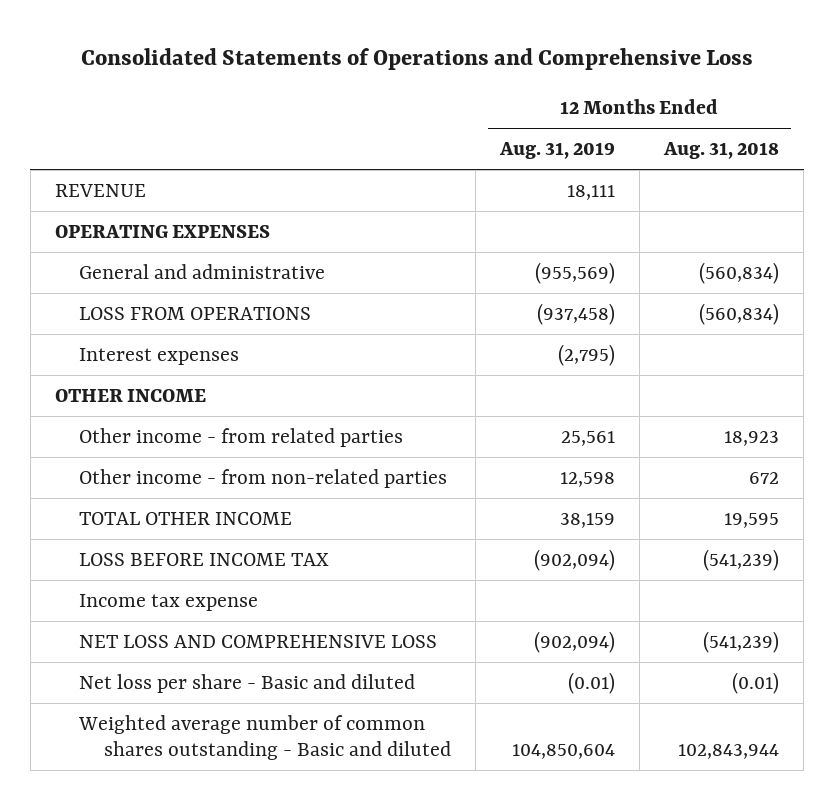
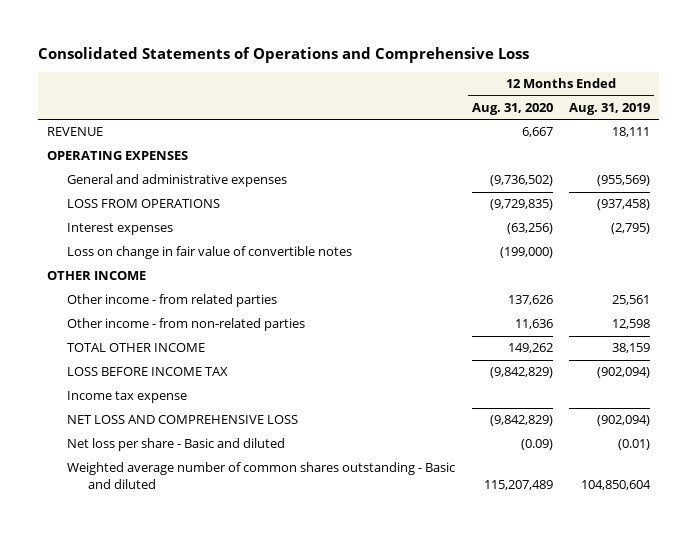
[663,141,780,159] Aug. 31, 2018 -> none
none -> [471,102,553,115] Aug. 31, 2020
[79,263,326,279] General and administrative -> [67,174,288,188] General and administrative expenses
none -> [67,246,353,260] Loss on change in fair value of convertible notes

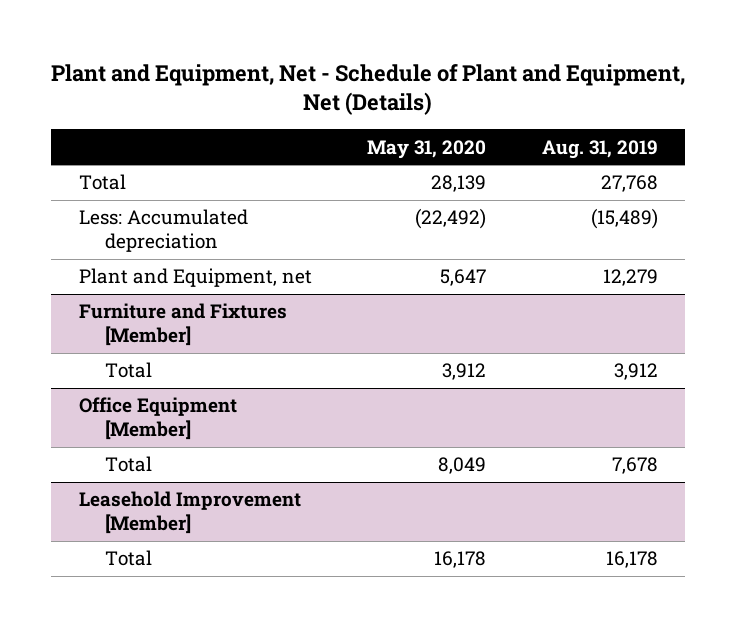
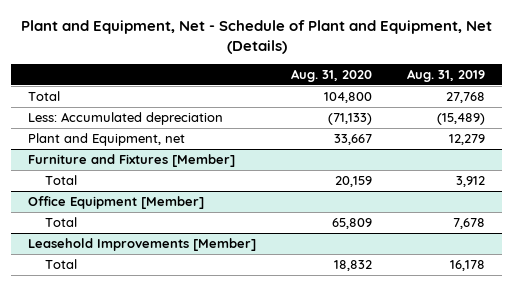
[367,139,487,159] May 31, 2020 -> none
none -> [291,68,373,82] Aug. 31, 2020
[78,491,301,535] Leasehold Improvement [Member] -> [28,238,257,252] Leasehold Improvements [Member]

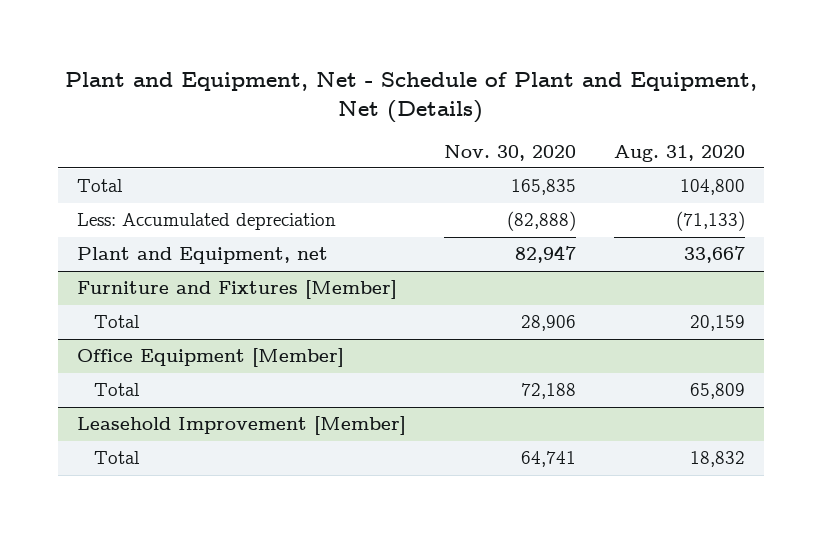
[406,68,485,82] Aug. 31, 2019 -> none
none -> [444,144,577,161] Nov. 30, 2020
[28,238,257,252] Leasehold Improvements [Member] -> [77,416,407,436] Leasehold Improvement [Member]

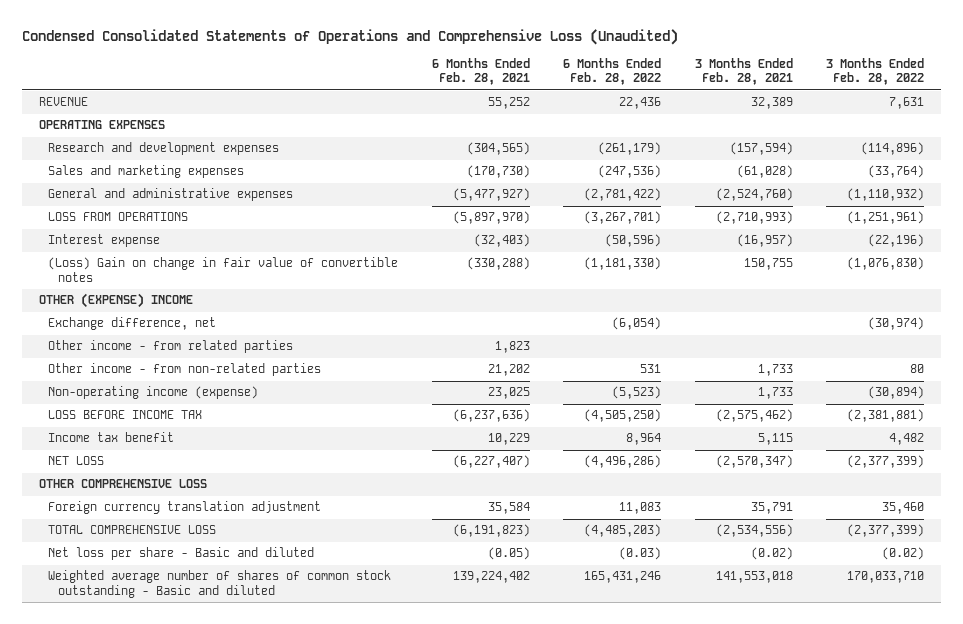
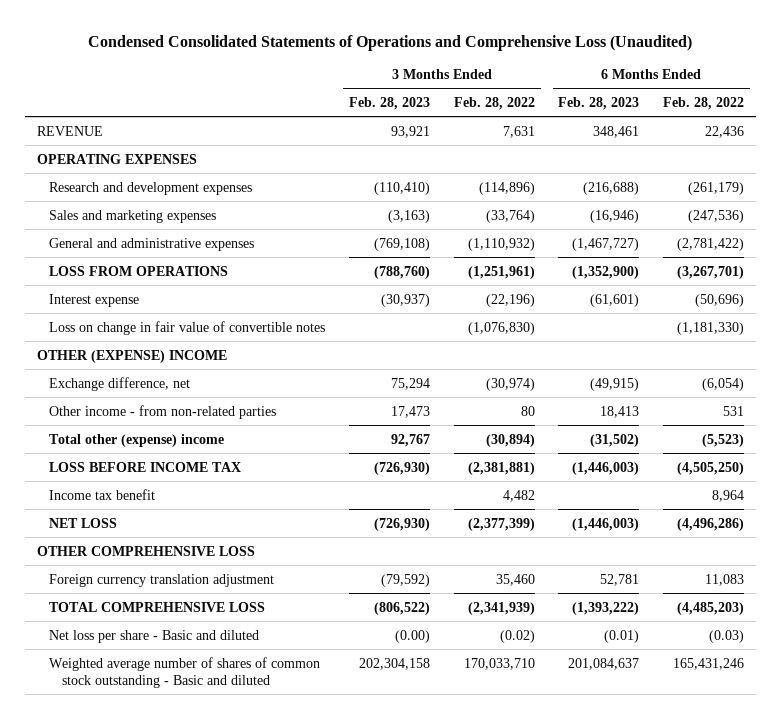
[431,57,530,86] 6 Months Ended Feb. 28, 2021 -> none
[694,57,793,86] 3 Months Ended Feb. 28, 2021 -> none
none -> [349,96,431,110] Feb. 28, 2023
none -> [558,96,640,110] Feb. 28, 2023
[605,234,662,248] (50,596) -> [695,293,745,307] (50,696)
[48,257,399,283] (Loss) Gain on change in fair value of convertible notes -> [49,320,326,335] Loss on change in fair value of convertible notes
[48,340,294,354] Other income - from related parties -> none
[48,386,259,400] Non-operating income (expense) -> [49,433,225,447] Total other (expense) income
[847,524,925,538] (2,377,399) -> [467,601,535,615] (2,341,939)

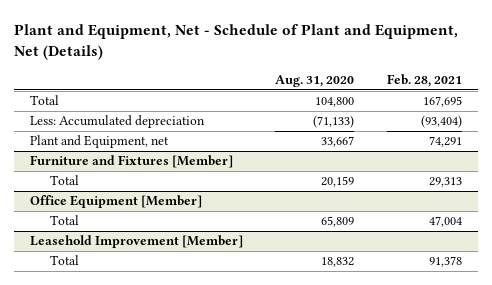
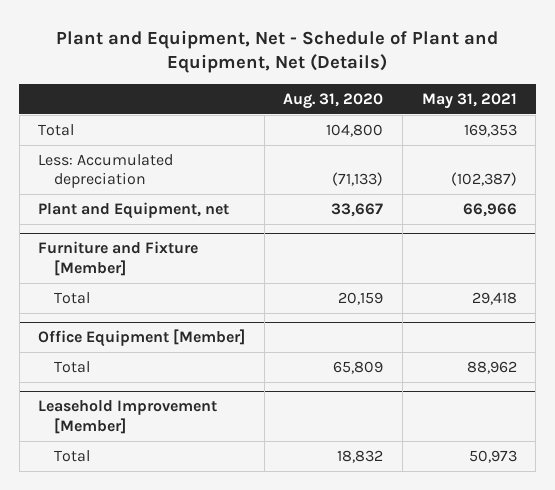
[386,74,462,88] Feb. 28, 2021 -> none
none -> [421,93,517,110] May 31, 2021
[30,155,234,169] Furniture and Fixtures [Member] -> [38,241,199,276] Furniture and Fixture [Member]

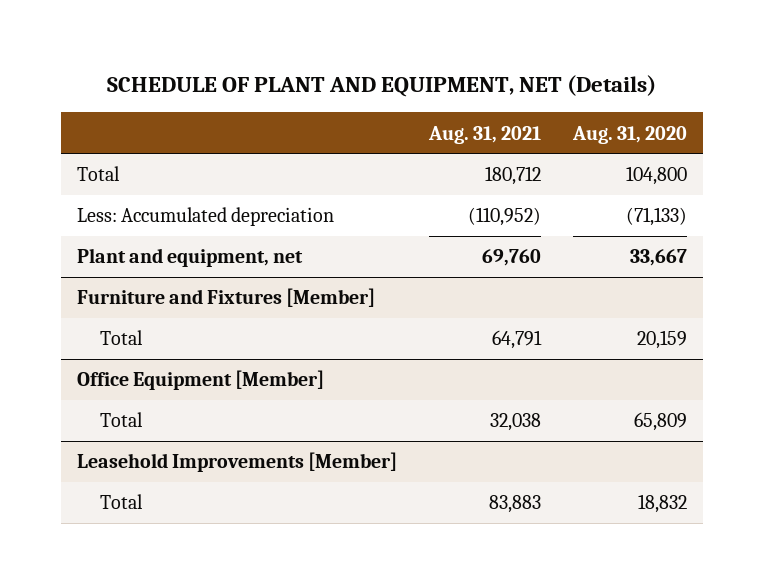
[56,29,499,74] Plant and Equipment, Net - Schedule of Plant and Equipment, Net (Details) -> [106,75,656,98] SCHEDULE OF PLANT AND EQUIPMENT, NET (Details)
[421,93,517,110] May 31, 2021 -> none
none -> [427,125,541,144] Aug. 31, 2021
[38,201,230,219] Plant and Equipment, net -> [76,248,303,268] Plant and equipment, net
[38,241,199,276] Furniture and Fixture [Member] -> [76,288,375,308] Furniture and Fixtures [Member]
[38,400,218,434] Leasehold Improvement [Member] -> [76,452,397,473] Leasehold Improvements [Member]

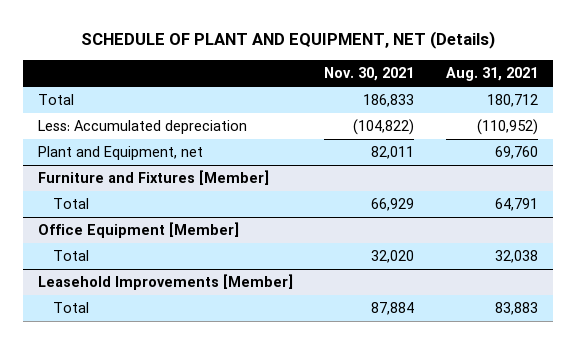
[571,125,687,144] Aug. 31, 2020 -> none
none -> [324,67,415,82] Nov. 30, 2021
[76,248,303,268] Plant and equipment, net -> [38,146,204,161] Plant and Equipment, net

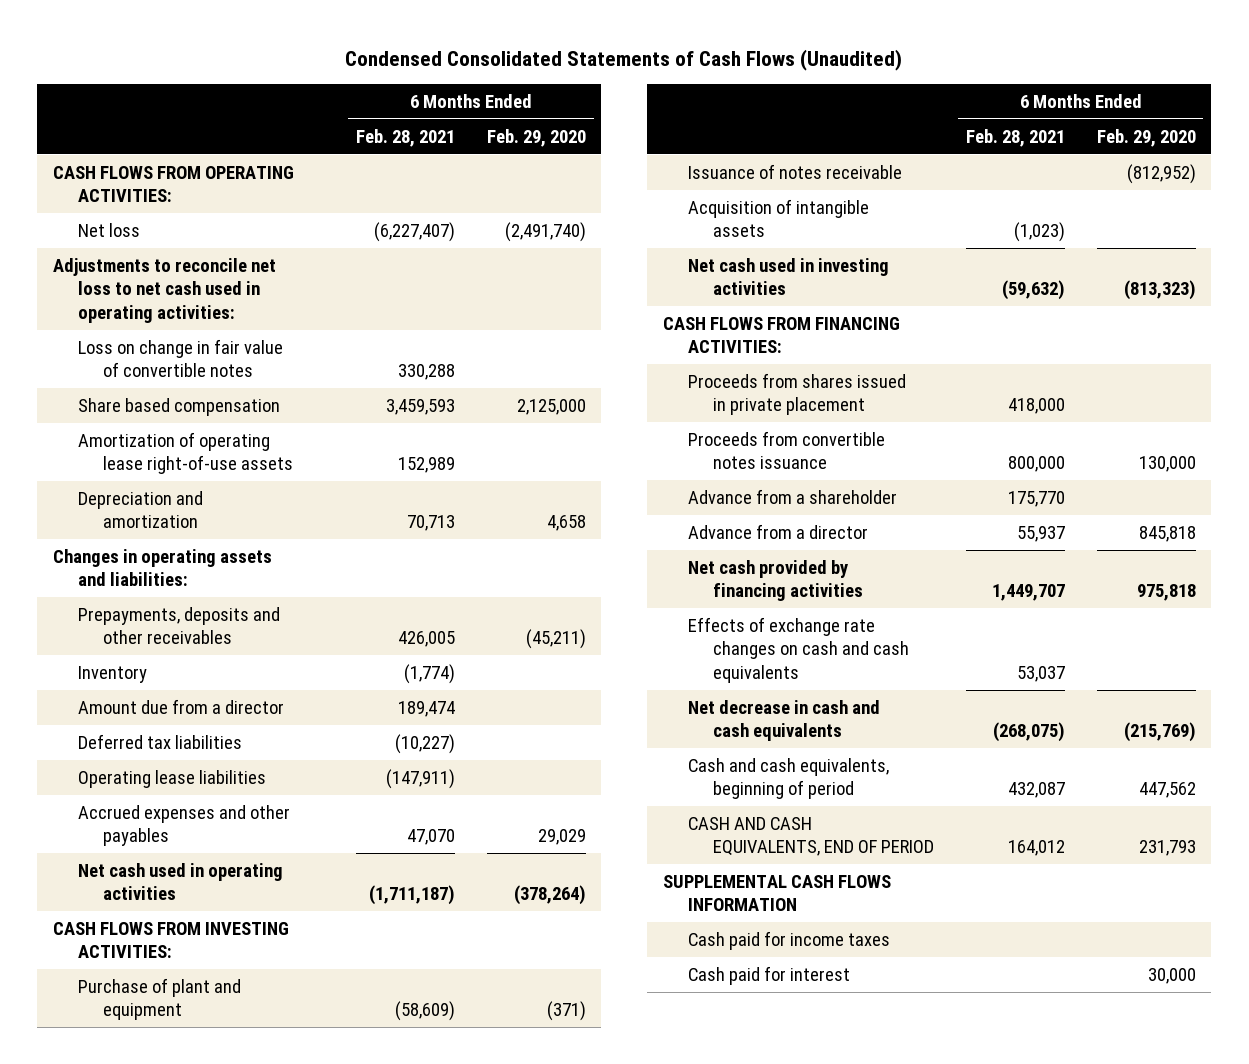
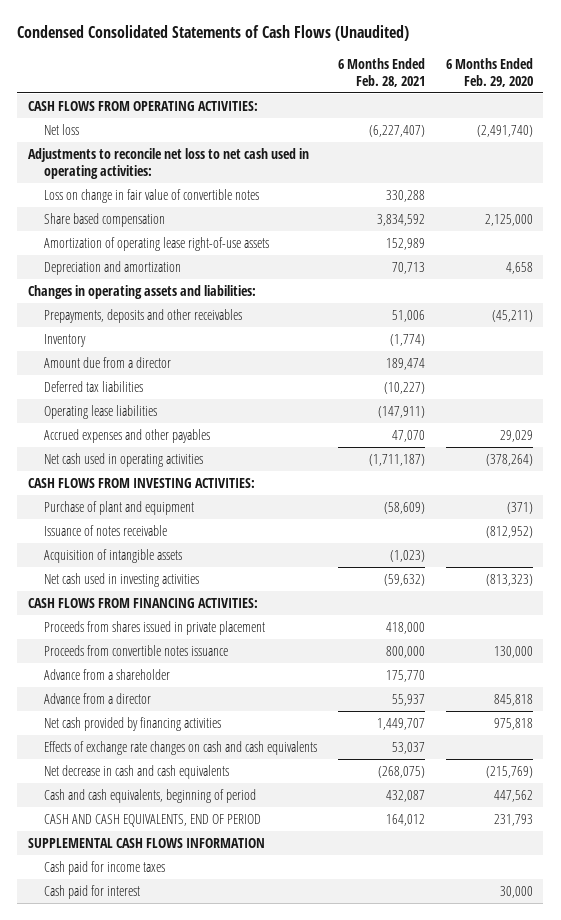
[385,398,455,415] 3,459,593 -> [377,213,426,226] 3,834,592
[397,631,455,648] 426,005 -> [392,309,426,322] 51,006

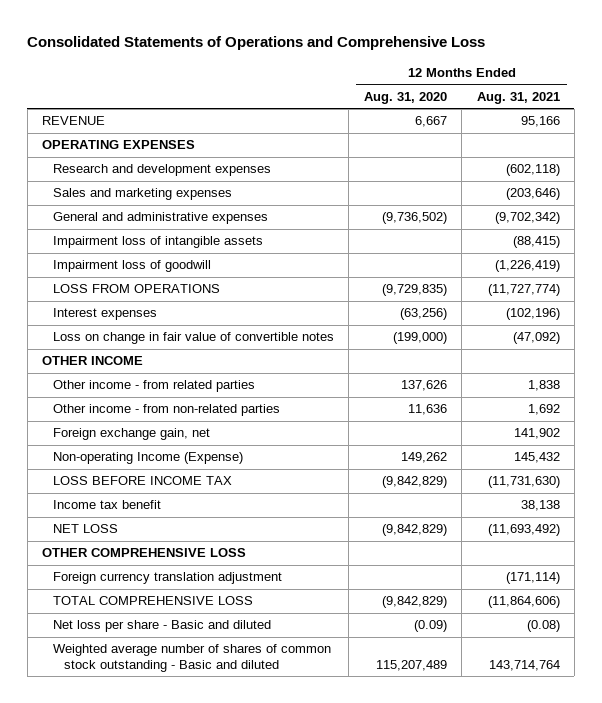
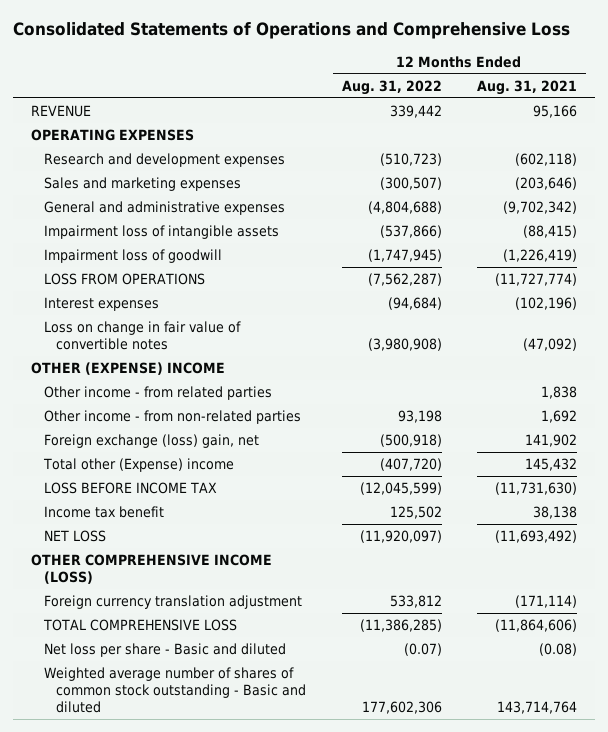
[363,91,447,104] Aug. 31, 2020 -> none
none -> [341,79,442,95] Aug. 31, 2022
[42,356,144,366] OTHER INCOME -> [30,362,225,376] OTHER (EXPENSE) INCOME
[53,428,211,441] Foreign exchange gain, net -> [43,434,259,449] Foreign exchange (loss) gain, net
[53,452,244,465] Non-operating Income (Expense) -> [42,458,234,473] Total other (Expense) income
[42,548,247,558] OTHER COMPREHENSIVE LOSS -> [30,554,272,585] OTHER COMPREHENSIVE INCOME (LOSS)

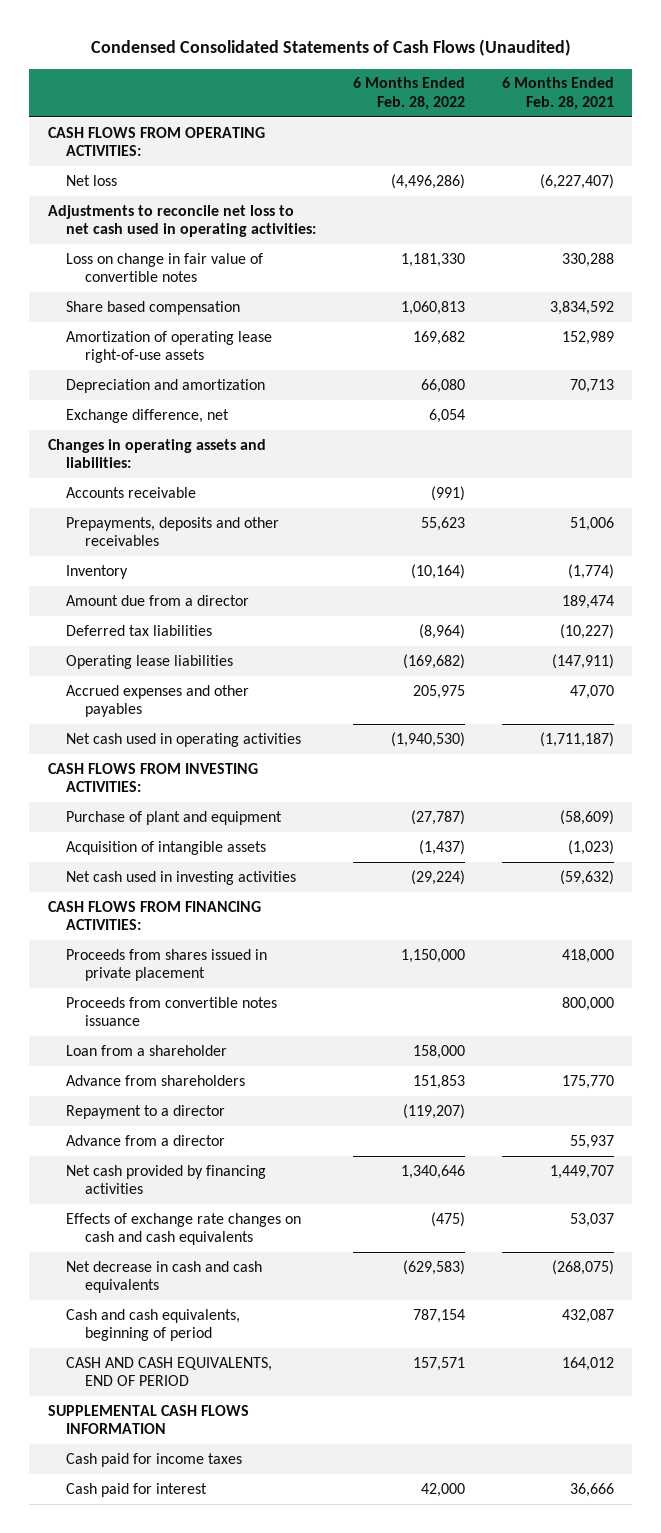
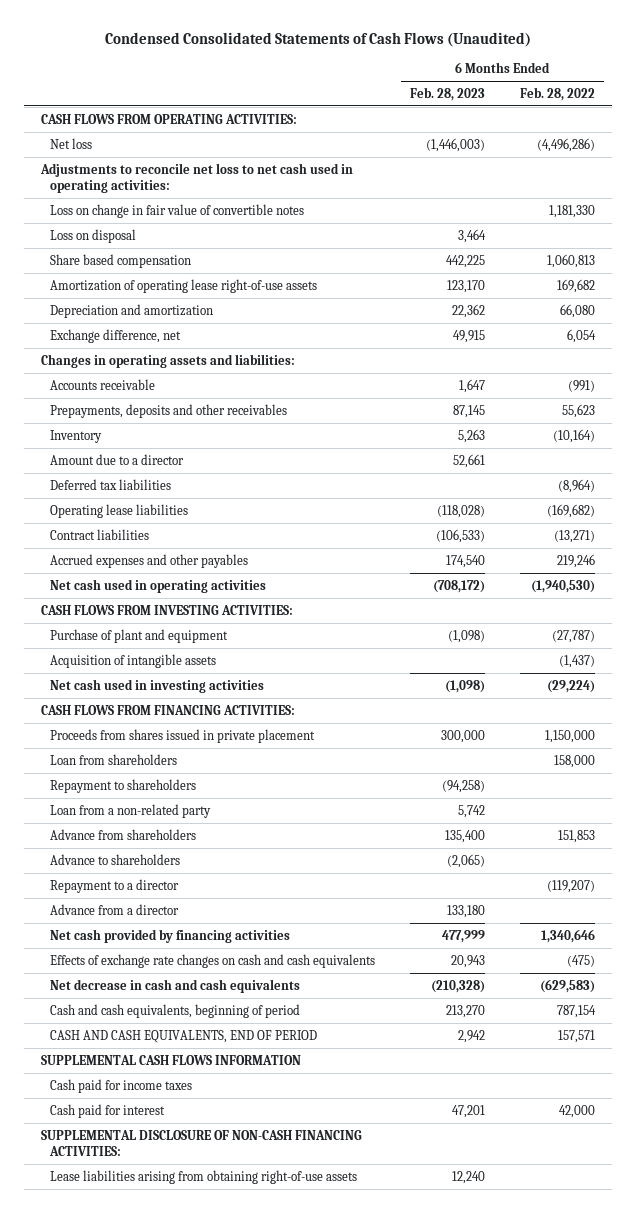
[501,77,614,110] 6 Months Ended Feb. 28, 2021 -> none
none -> [410,86,486,101] Feb. 28, 2023
none -> [50,228,137,243] Loss on disposal
[66,594,250,606] Amount due from a director -> [50,453,185,465] Amount due to a director
none -> [50,528,150,540] Contract liabilities
[413,684,466,699] 205,975 -> [556,553,595,568] 219,246
[66,996,278,1027] Proceeds from convertible notes issuance -> none
[66,1044,228,1056] Loan from a shareholder -> [50,753,178,765] Loan from shareholders
none -> [50,778,197,793] Repayment to shareholders
none -> [50,803,212,818] Loan from a non-related party
none -> [50,853,181,865] Advance to shareholders
none -> [40,1129,362,1157] SUPPLEMENTAL DISCLOSURE OF NON-CASH FINANCING ACTIVITIES:
none -> [50,1169,358,1184] Lease liabilities arising from obtaining right-of-use assets

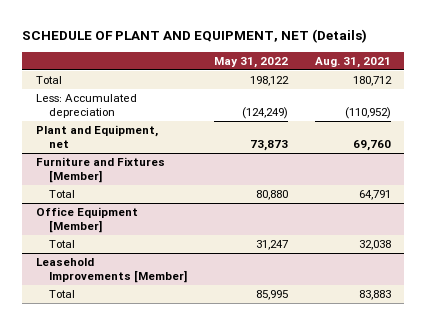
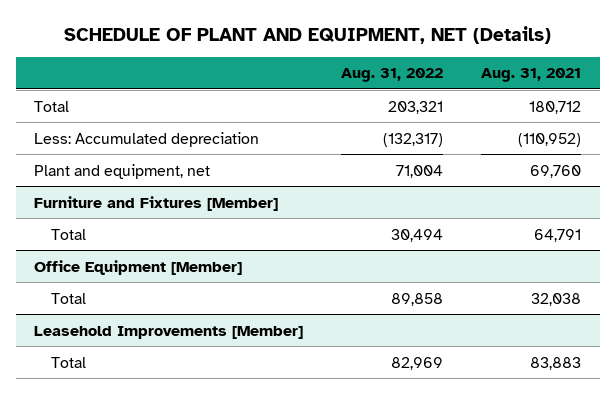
[213,57,288,69] May 31, 2022 -> none
none -> [341,68,444,83] Aug. 31, 2022
[35,125,158,148] Plant and Equipment, net -> [34,163,211,179] Plant and equipment, net

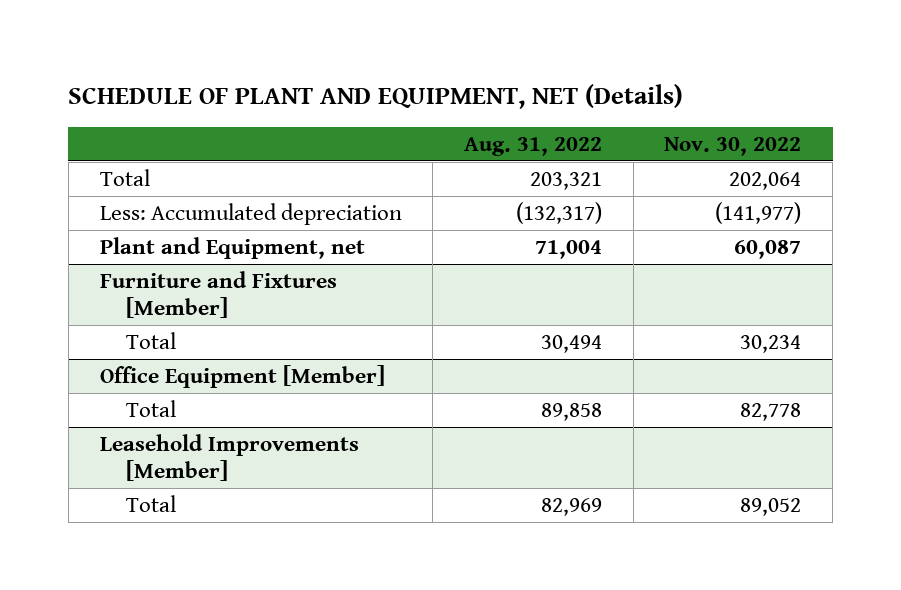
[481,68,582,83] Aug. 31, 2021 -> none
none -> [664,136,802,156] Nov. 30, 2022
[34,163,211,179] Plant and equipment, net -> [99,237,365,260] Plant and Equipment, net

